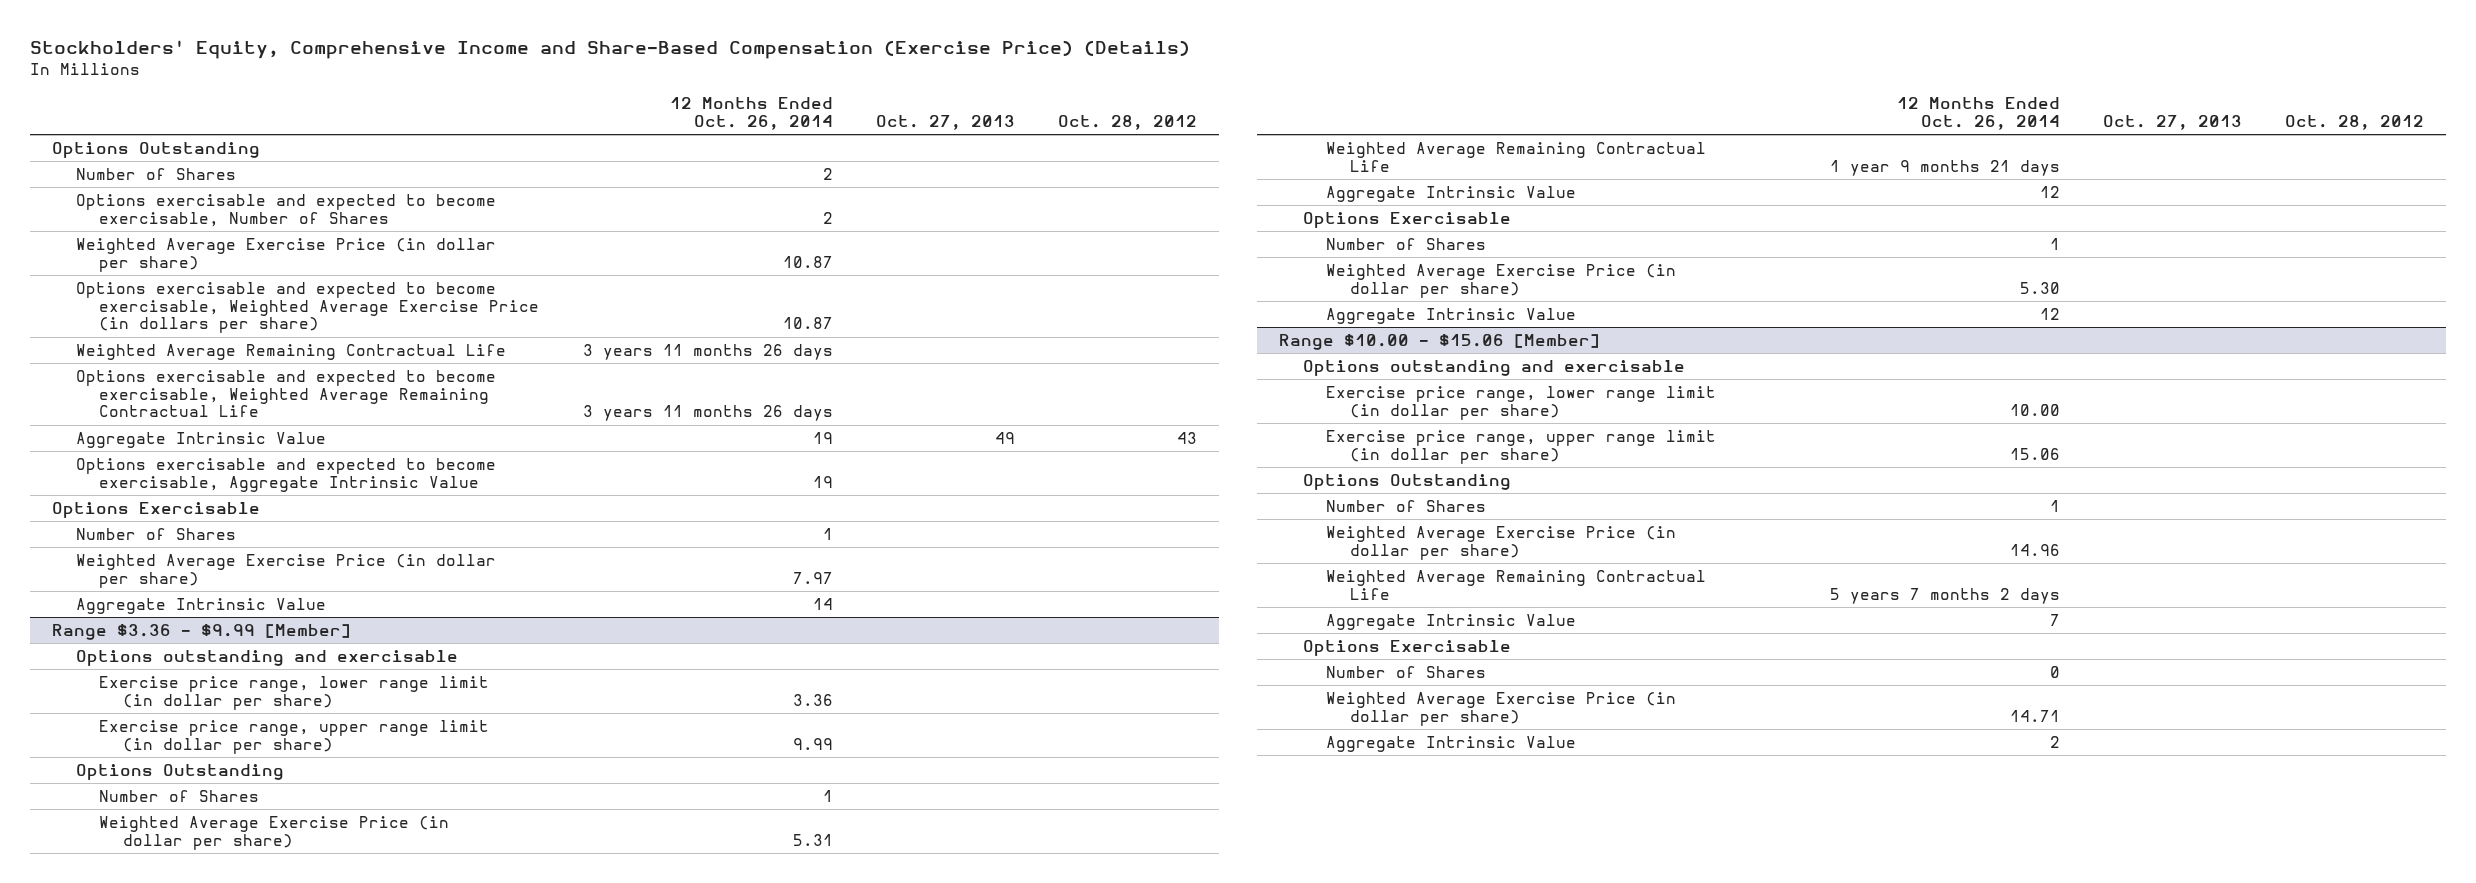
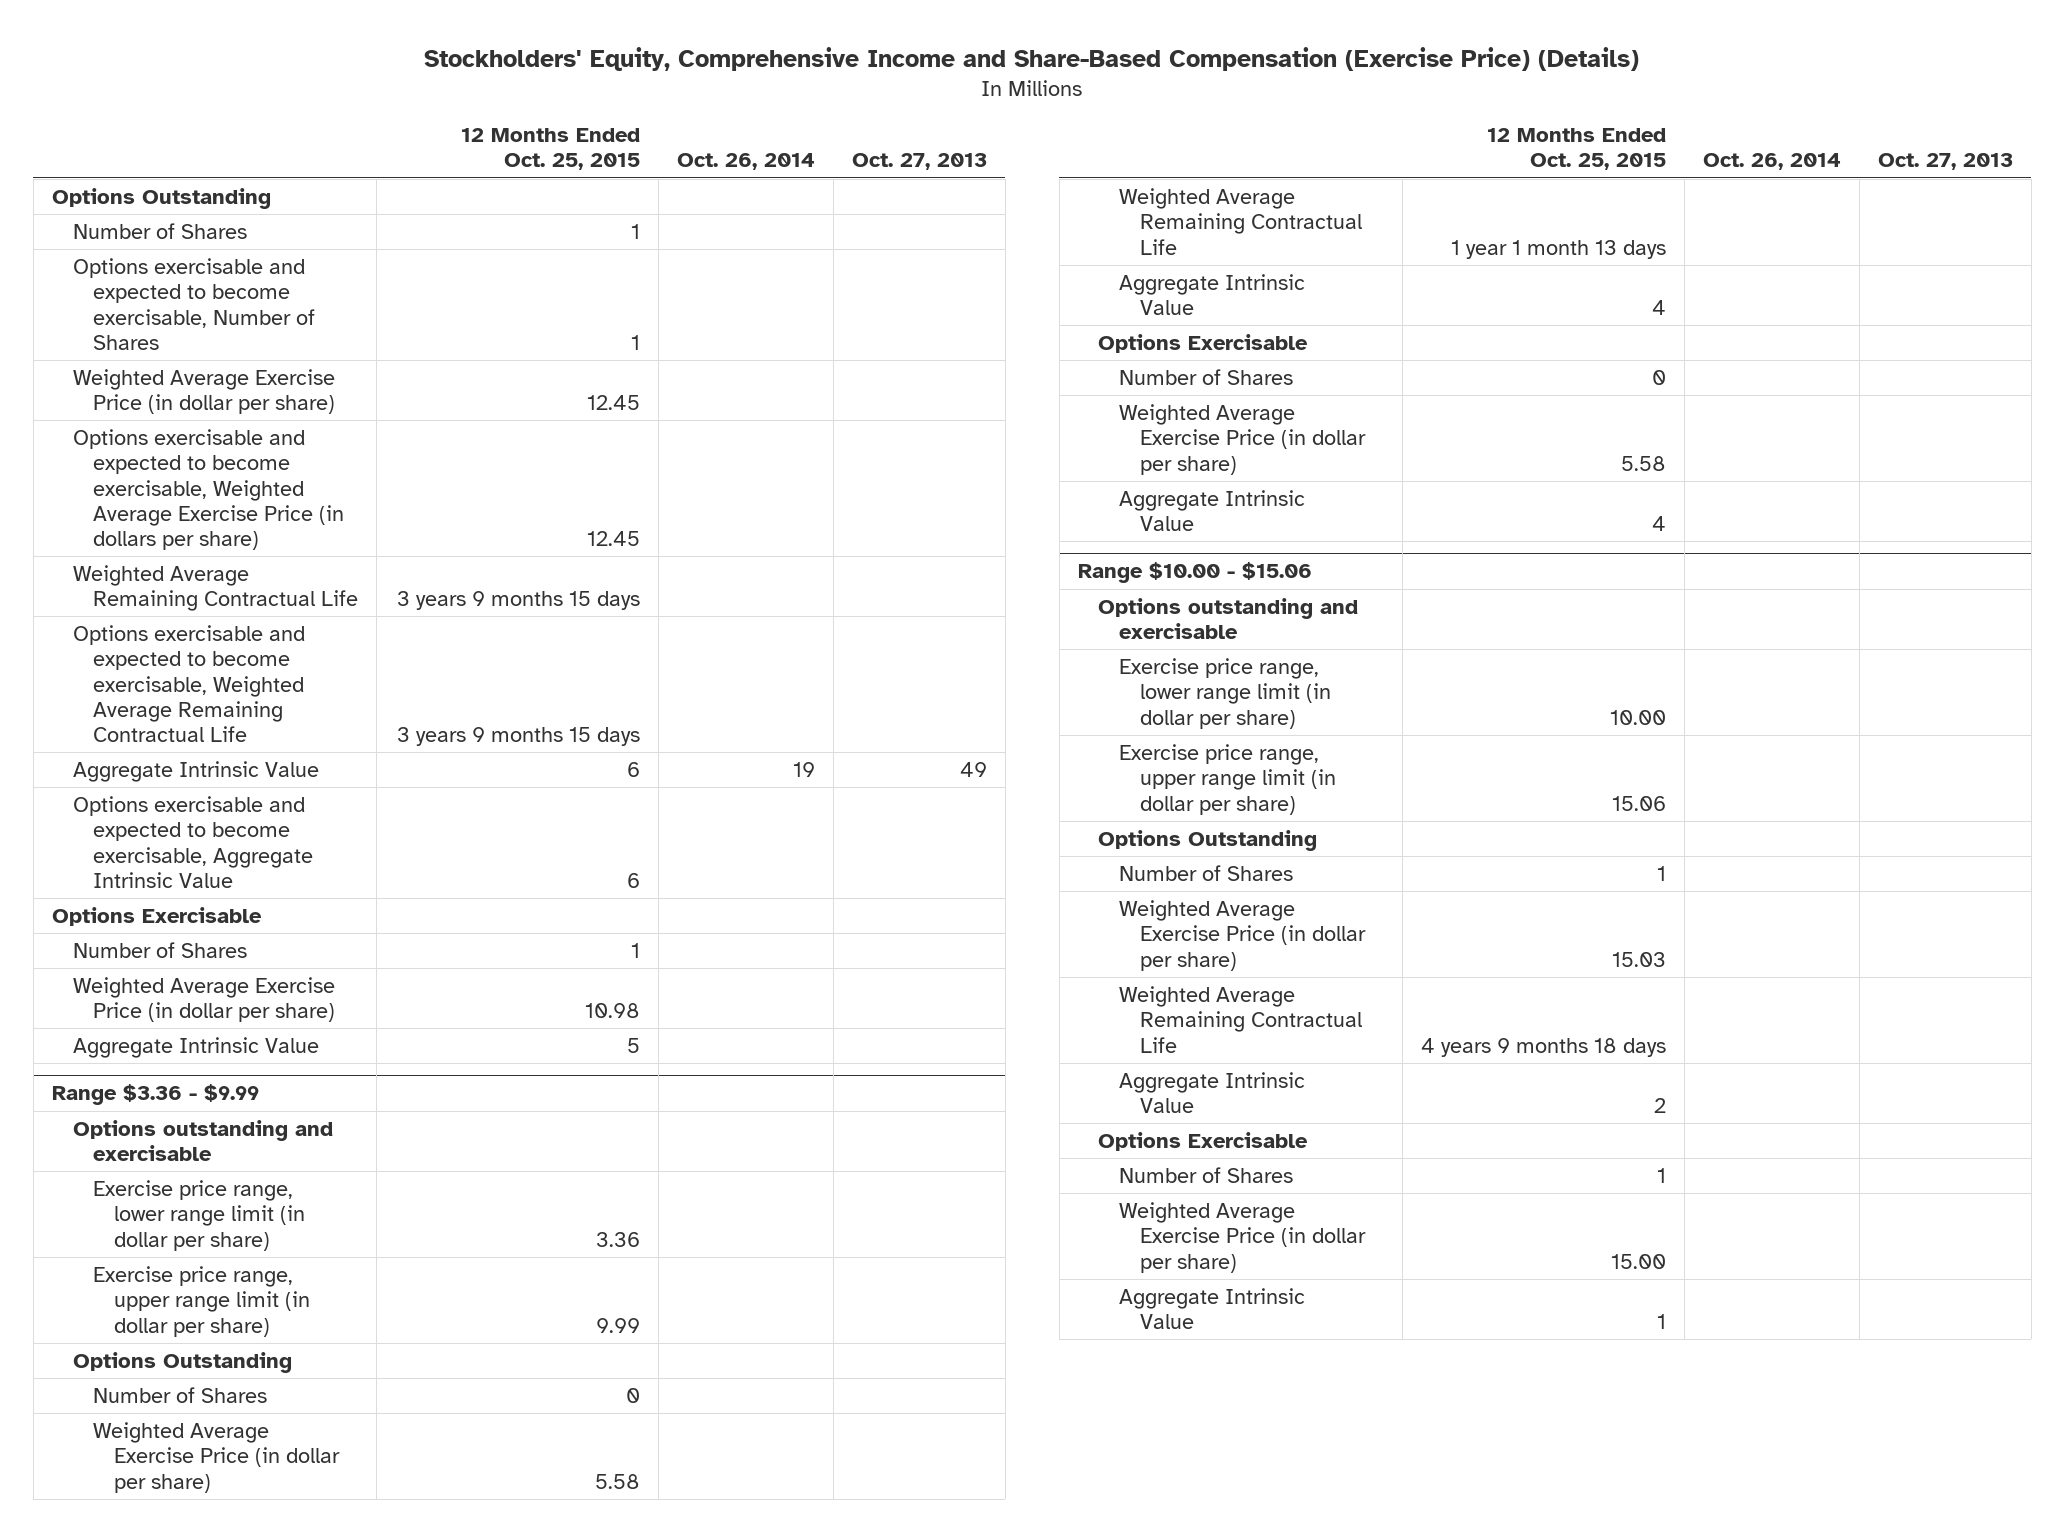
[669,97,833,131] 12 Months Ended Oct. 26, 2014 -> none
[1058,115,1198,131] Oct. 28, 2012 -> none
none -> [461,128,641,171] 12 Months Ended Oct. 25, 2015
none -> [677,153,816,171] Oct. 26, 2014
[52,623,352,640] Range $3.36 - $9.99 [Member] -> [51,1084,259,1106] Range $3.36 - $9.99
[1279,333,1601,350] Range $10.00 - $15.06 [Member] -> [1077,562,1312,584] Range $10.00 - $15.06

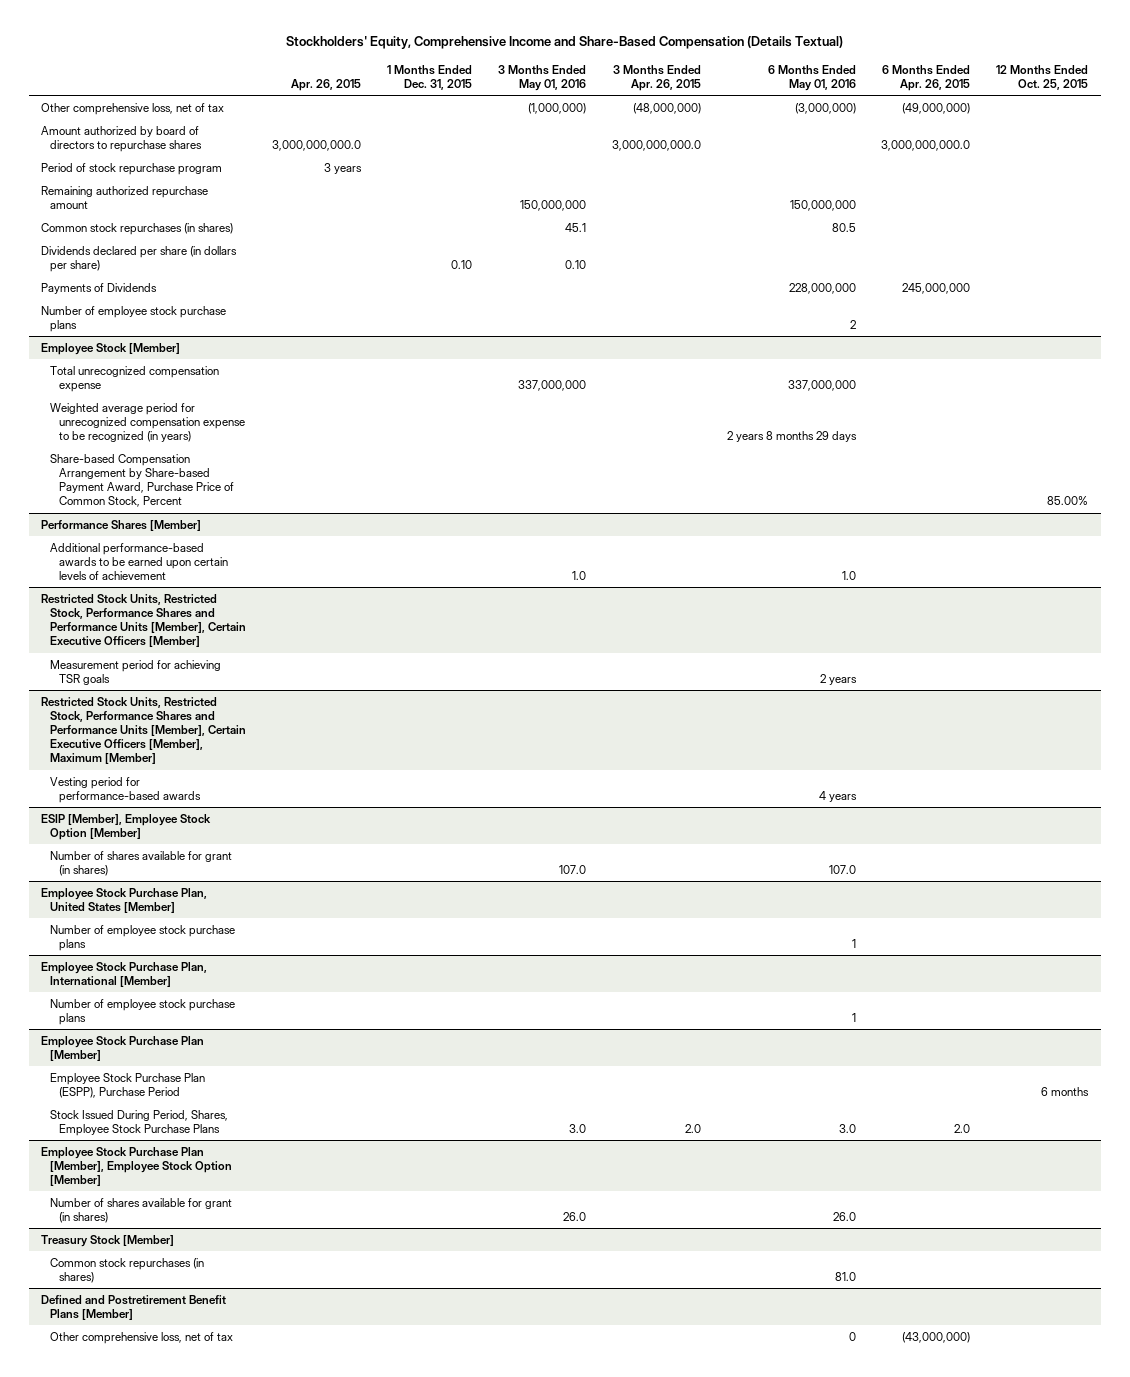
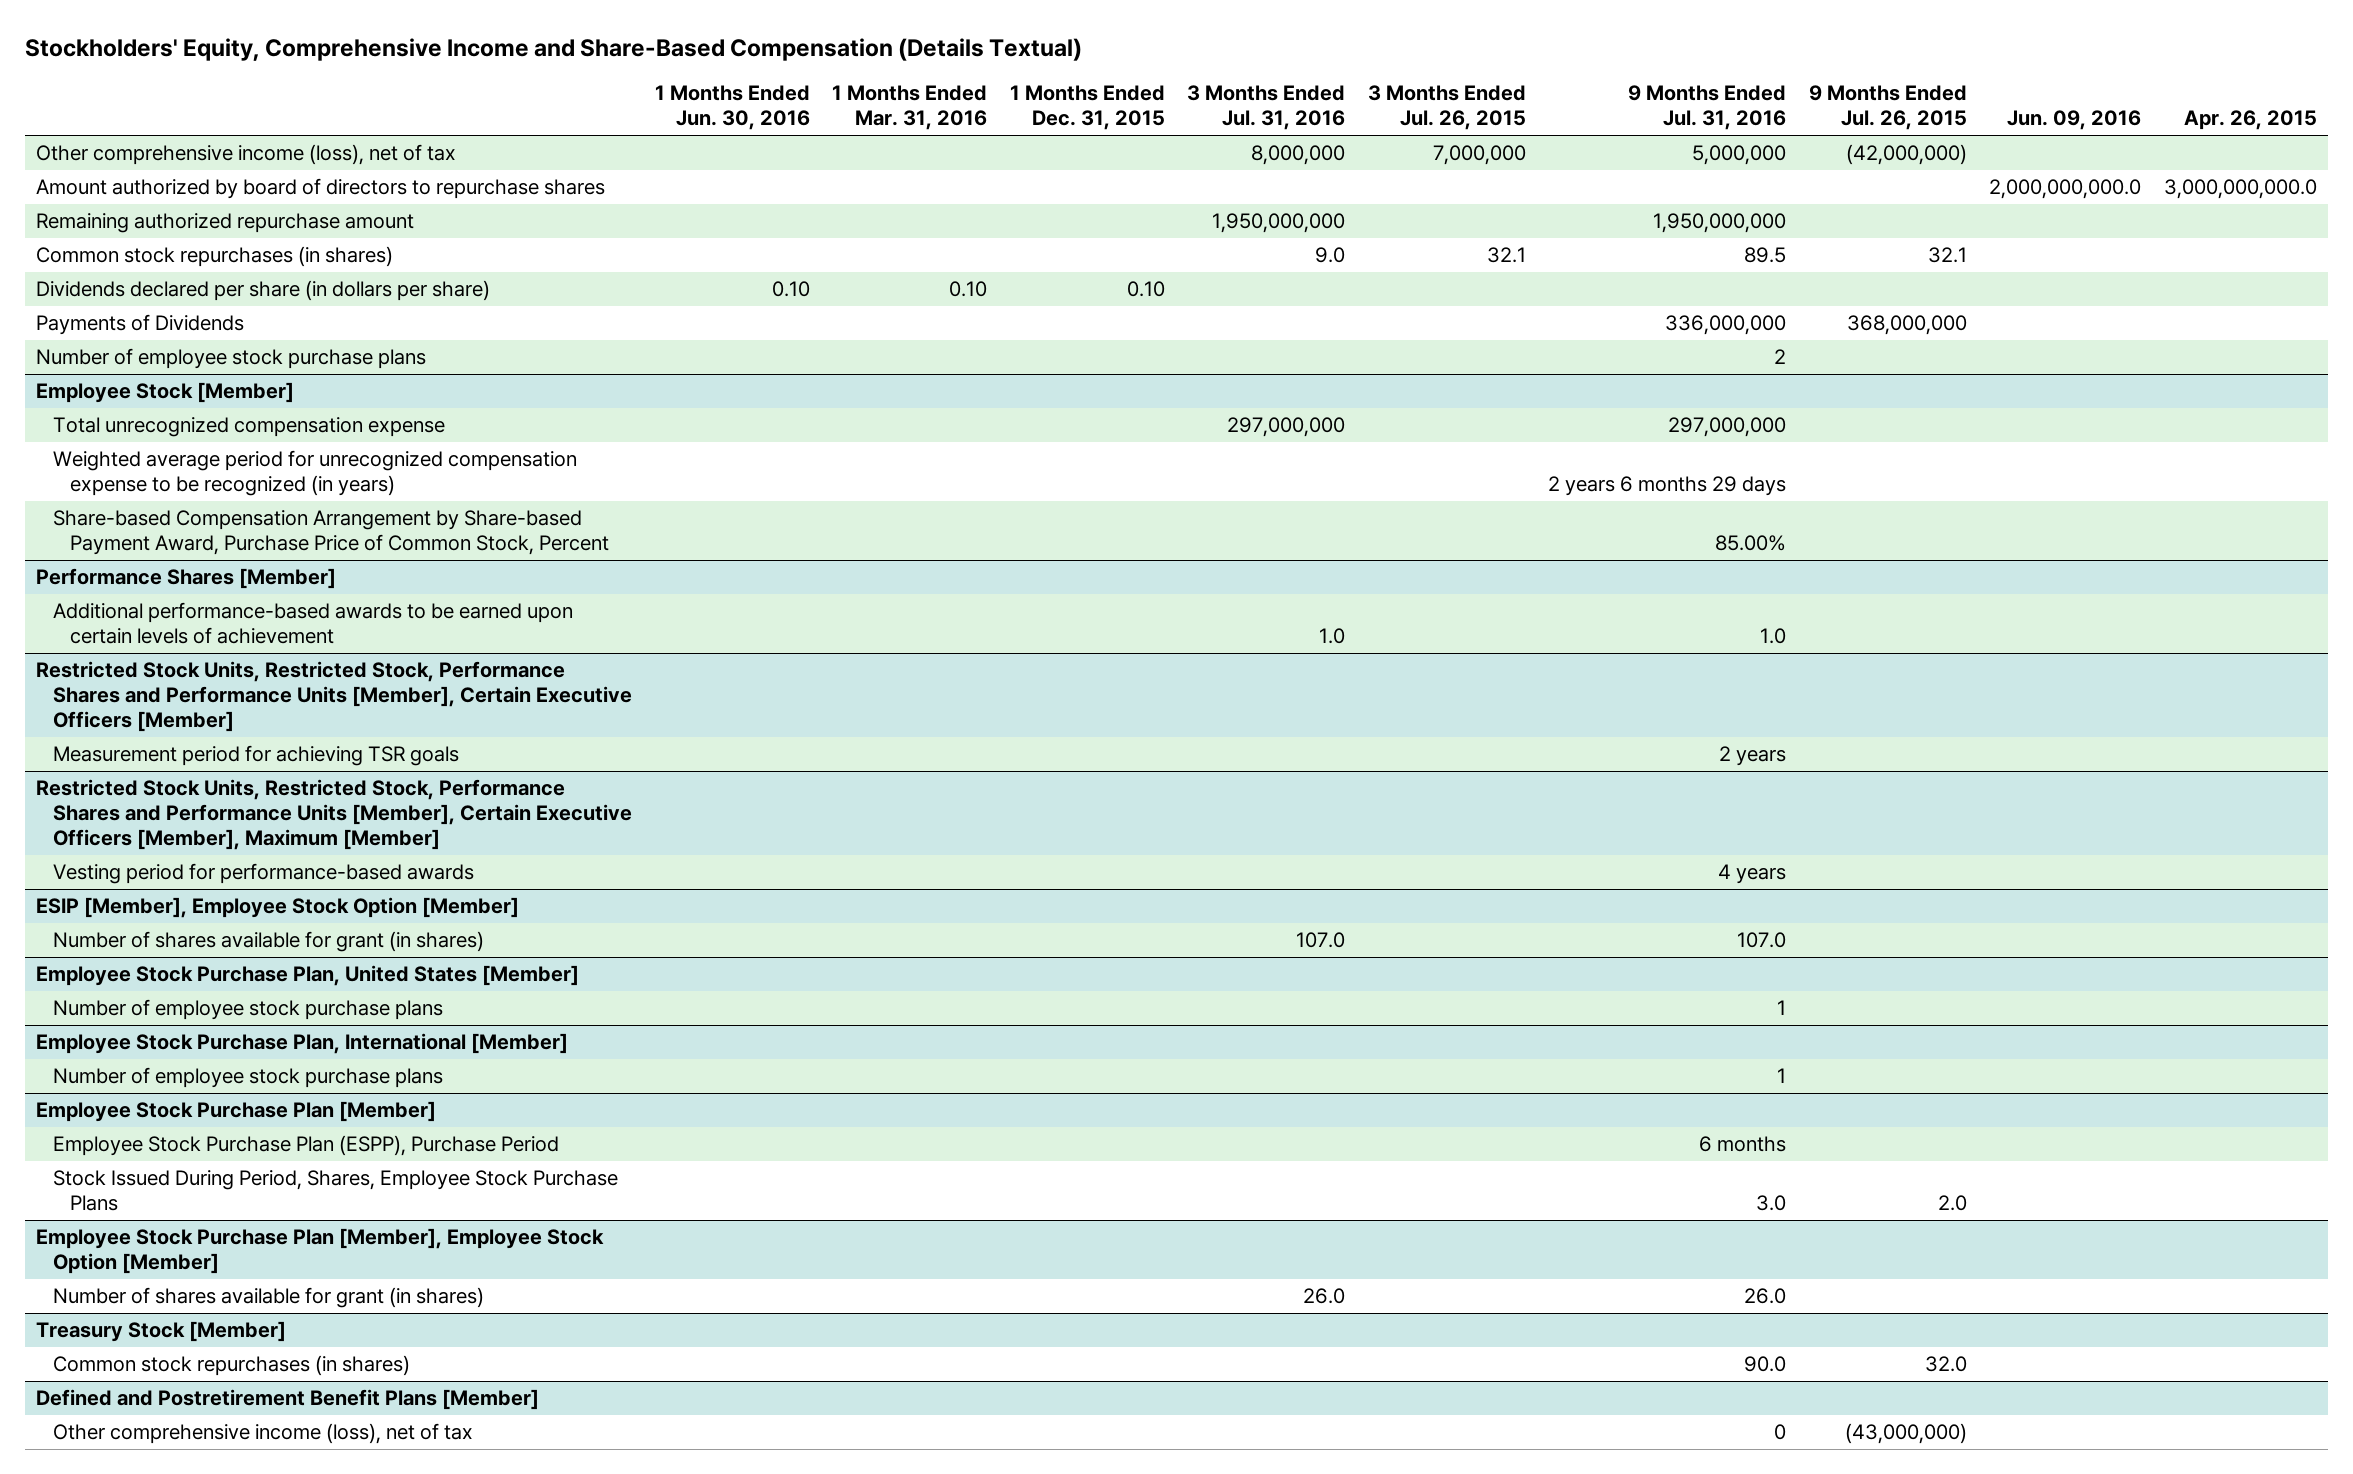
[497,64,586,91] 3 Months Ended May 01, 2016 -> none
[612,64,701,91] 3 Months Ended Apr. 26, 2015 -> none
[767,64,856,91] 6 Months Ended May 01, 2016 -> none
[882,64,971,91] 6 Months Ended Apr. 26, 2015 -> none
[996,64,1089,90] 12 Months Ended Oct. 25, 2015 -> none
none -> [654,85,810,131] 1 Months Ended Jun. 30, 2016
none -> [832,85,988,131] 1 Months Ended Mar. 31, 2016
none -> [1187,85,1346,131] 3 Months Ended Jul. 31, 2016
none -> [1367,85,1526,131] 3 Months Ended Jul. 26, 2015
none -> [1628,85,1787,131] 9 Months Ended Jul. 31, 2016
none -> [1808,85,1967,131] 9 Months Ended Jul. 26, 2015
none -> [2007,110,2142,131] Jun. 09, 2016
[41,102,225,115] Other comprehensive loss, net of tax -> [35,144,456,166] Other comprehensive income (loss), net of tax
[41,162,223,175] Period of stock repurchase program -> none
[50,1331,234,1344] Other comprehensive loss, net of tax -> [53,1423,474,1445] Other comprehensive income (loss), net of tax

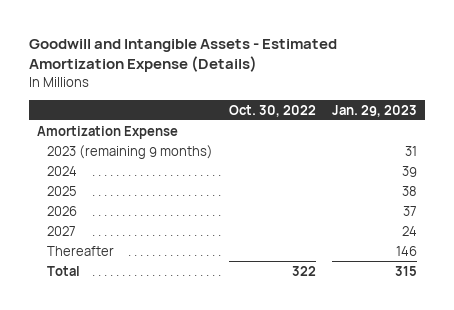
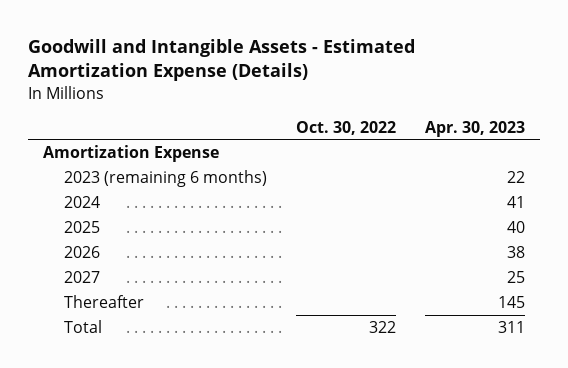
[331,104,417,117] Jan. 29, 2023 -> none
none -> [425,120,526,137] Apr. 30, 2023
[46,144,213,159] 2023 (remaining 9 months) -> [64,170,268,188] 2023 (remaining 6 months)

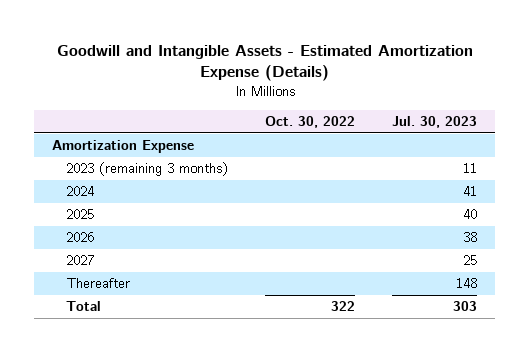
[425,120,526,137] Apr. 30, 2023 -> none
none -> [391,116,477,129] Jul. 30, 2023
[64,170,268,188] 2023 (remaining 6 months) -> [66,162,229,177] 2023 (remaining 3 months)

